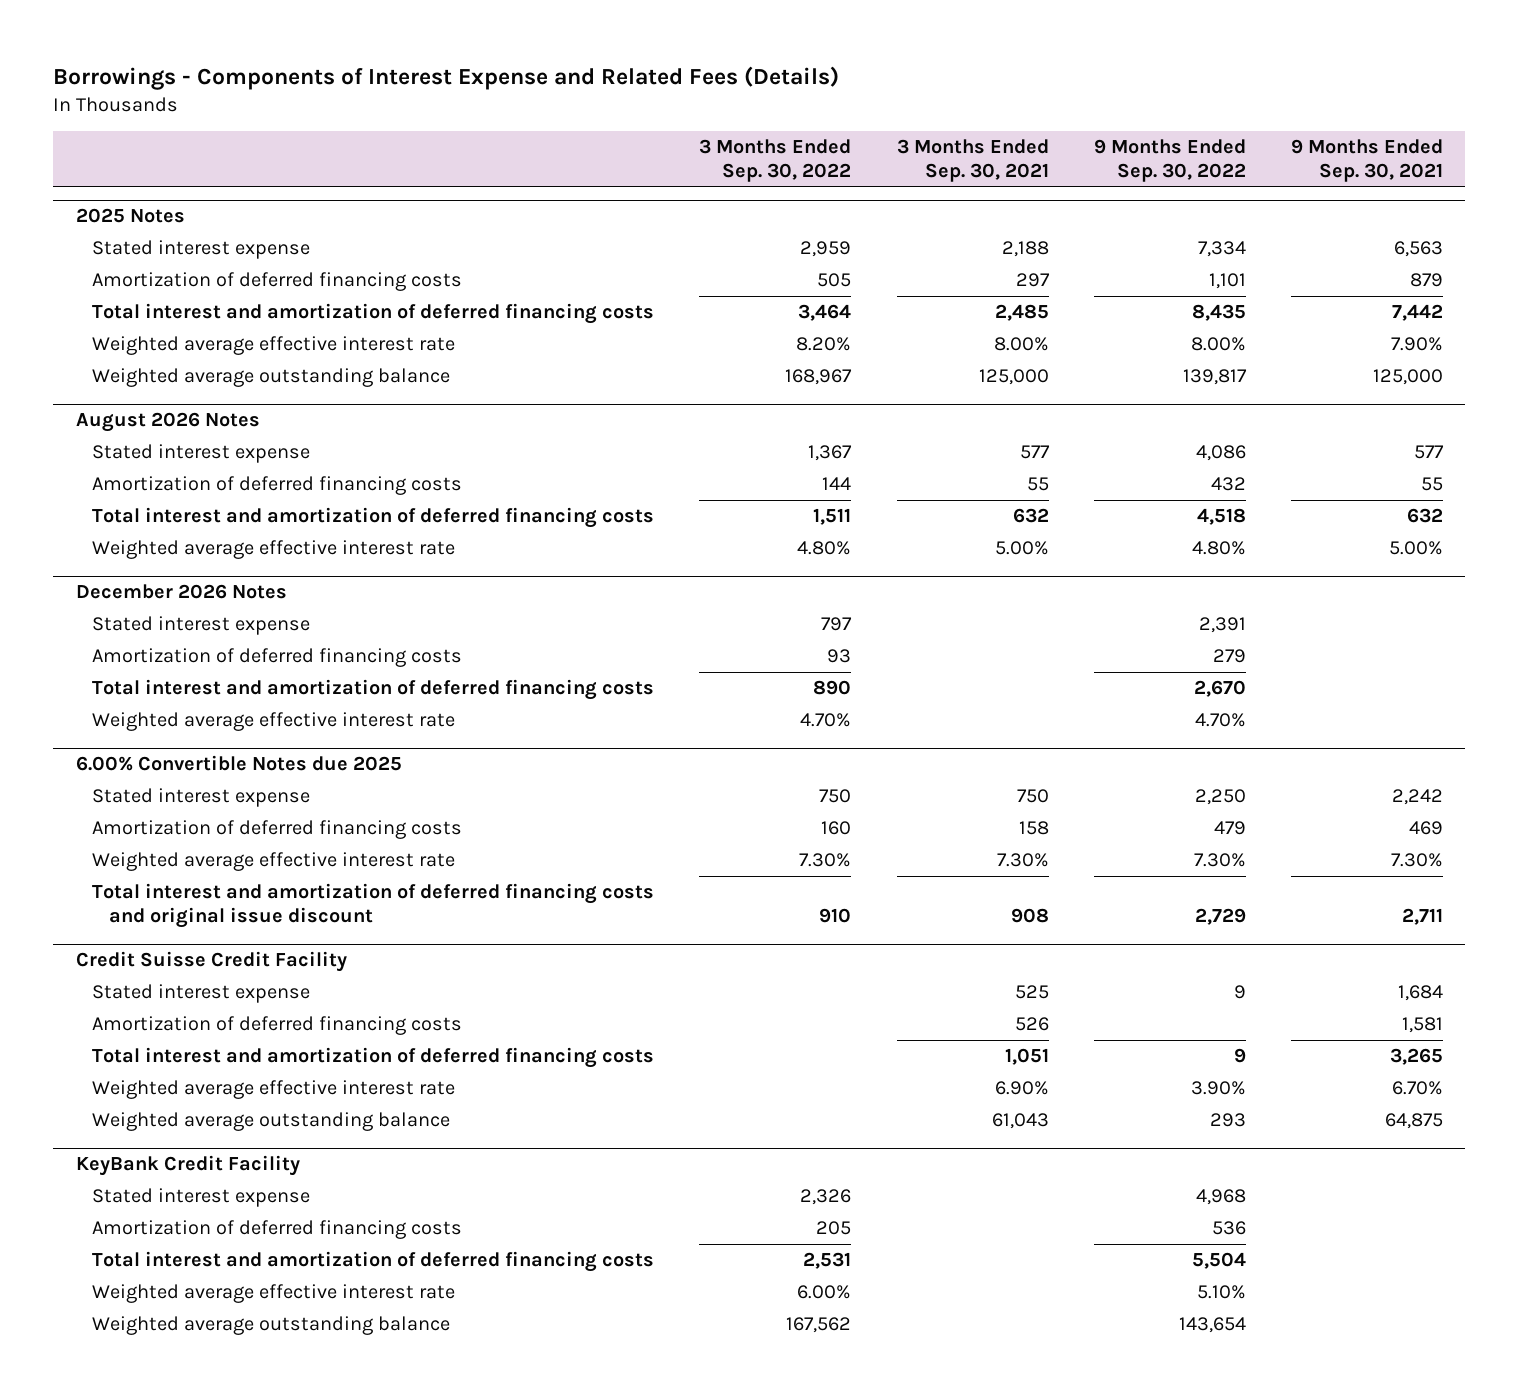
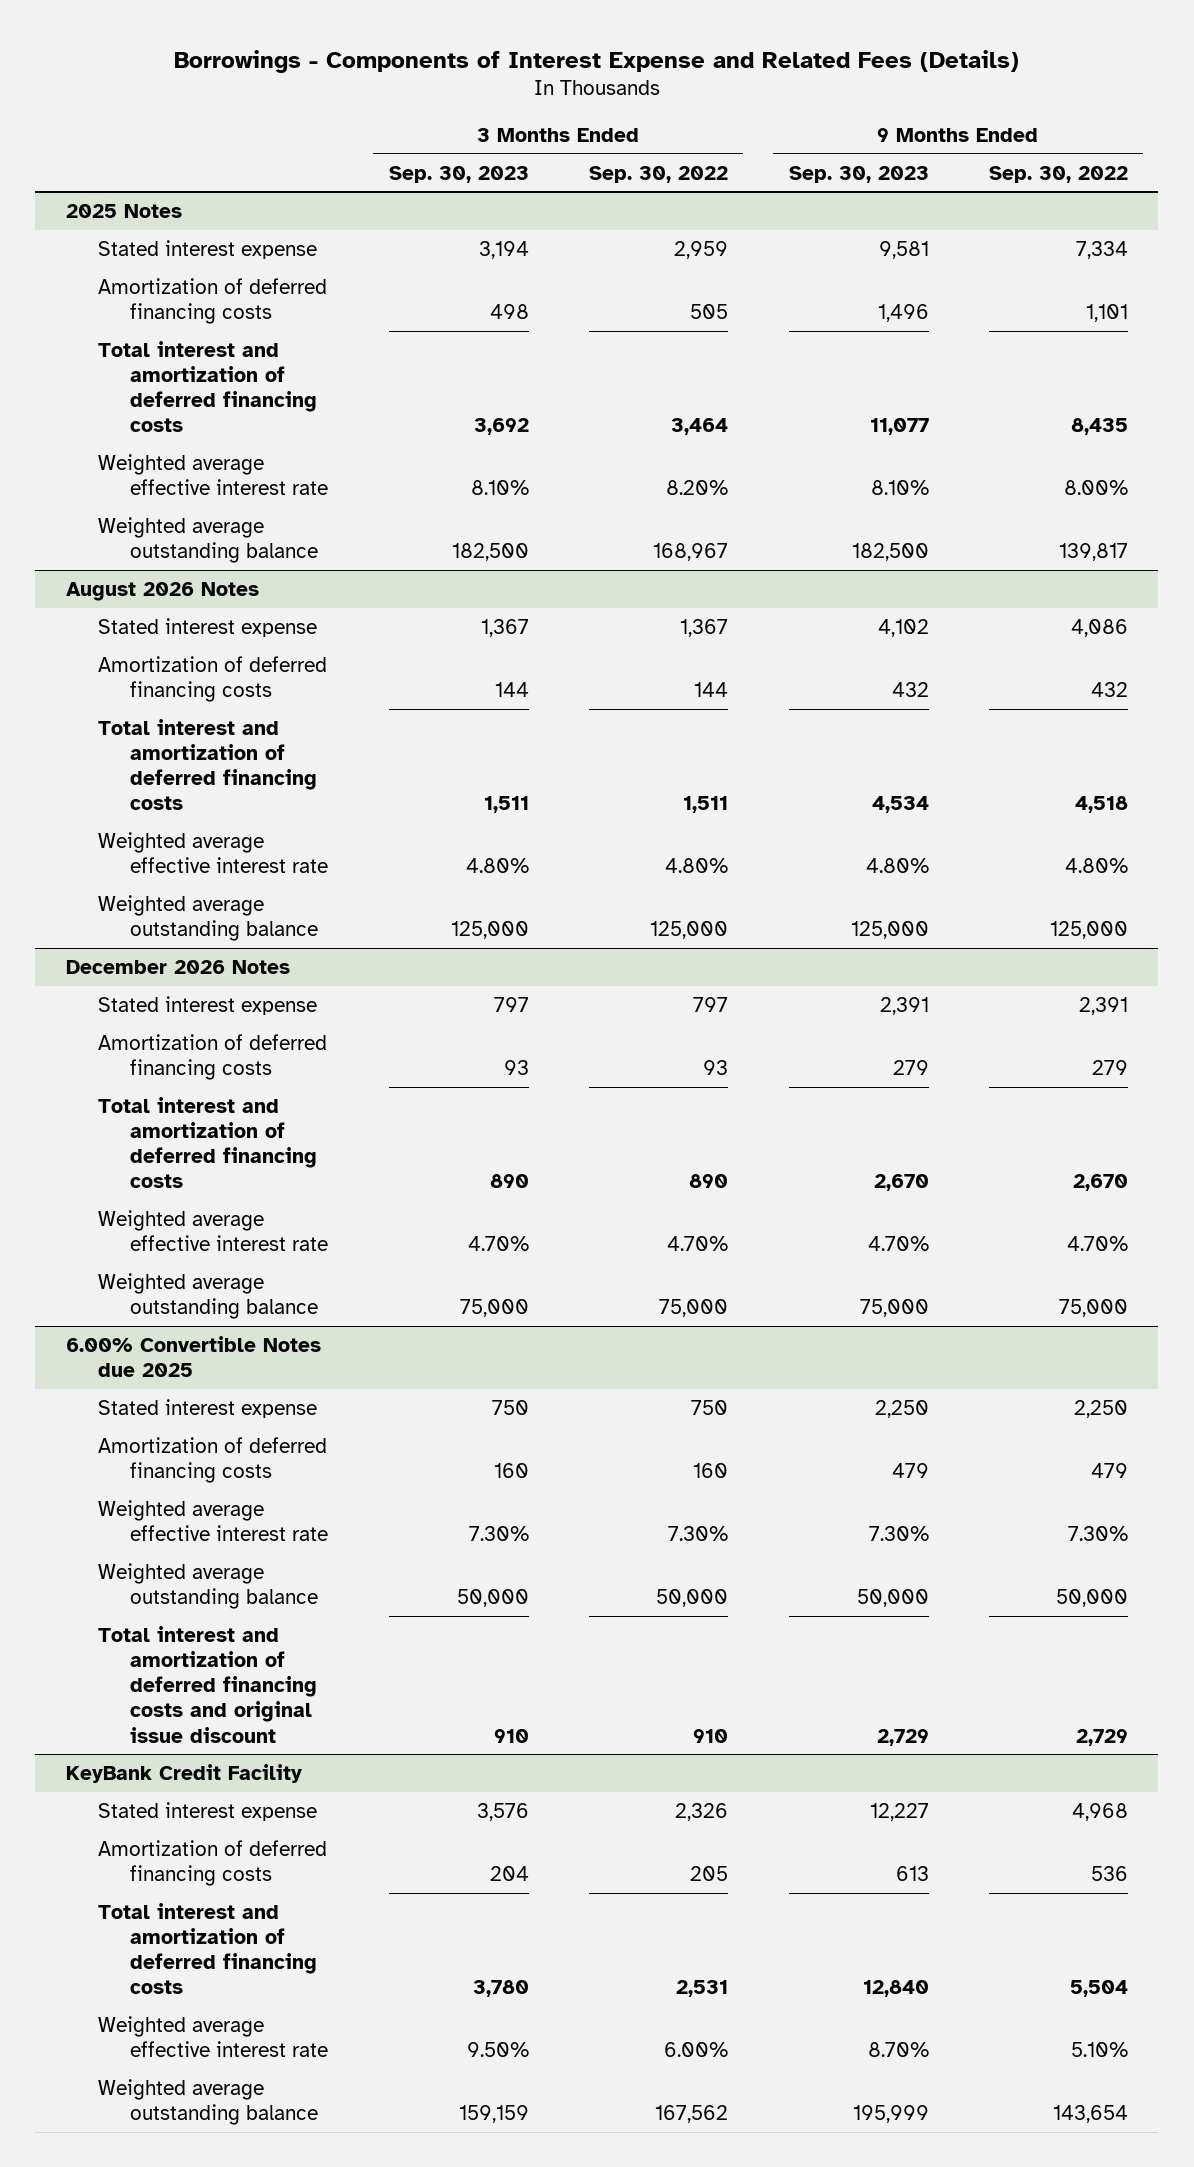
[896,138,1049,182] 3 Months Ended Sep. 30, 2021 -> none
[1290,138,1443,182] 9 Months Ended Sep. 30, 2021 -> none
none -> [388,165,529,183] Sep. 30, 2023
none -> [788,165,929,183] Sep. 30, 2023
none -> [97,894,319,942] Weighted average outstanding balance
none -> [97,1272,319,1320] Weighted average outstanding balance
none -> [97,1562,319,1610] Weighted average outstanding balance
[75,951,347,973] Credit Suisse Credit Facility -> none
[92,984,311,1004] Stated interest expense -> none
[92,1016,463,1036] Amortization of deferred financing costs -> none
[92,1047,655,1069] Total interest and amortization of deferred financing costs -> none
[92,1080,456,1100] Weighted average effective interest rate -> none
[92,1112,451,1132] Weighted average outstanding balance -> none

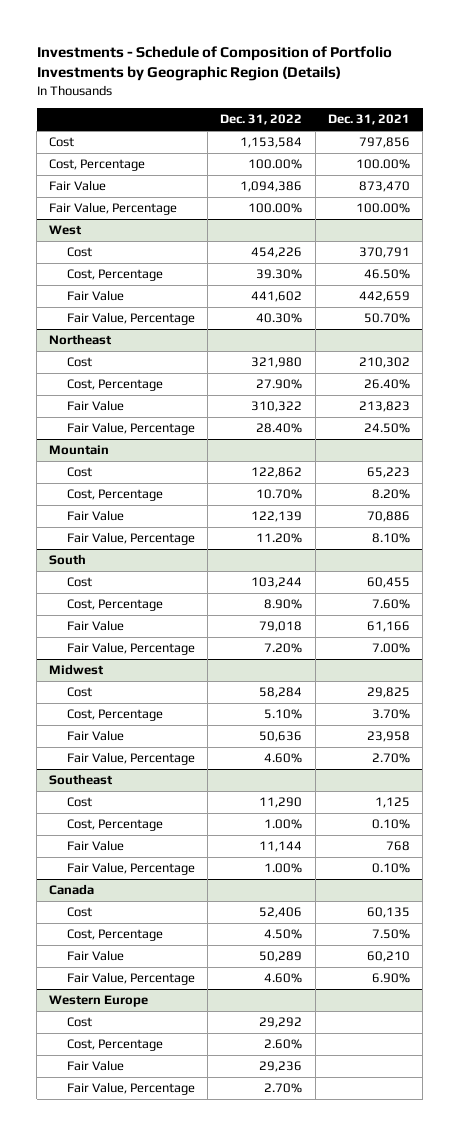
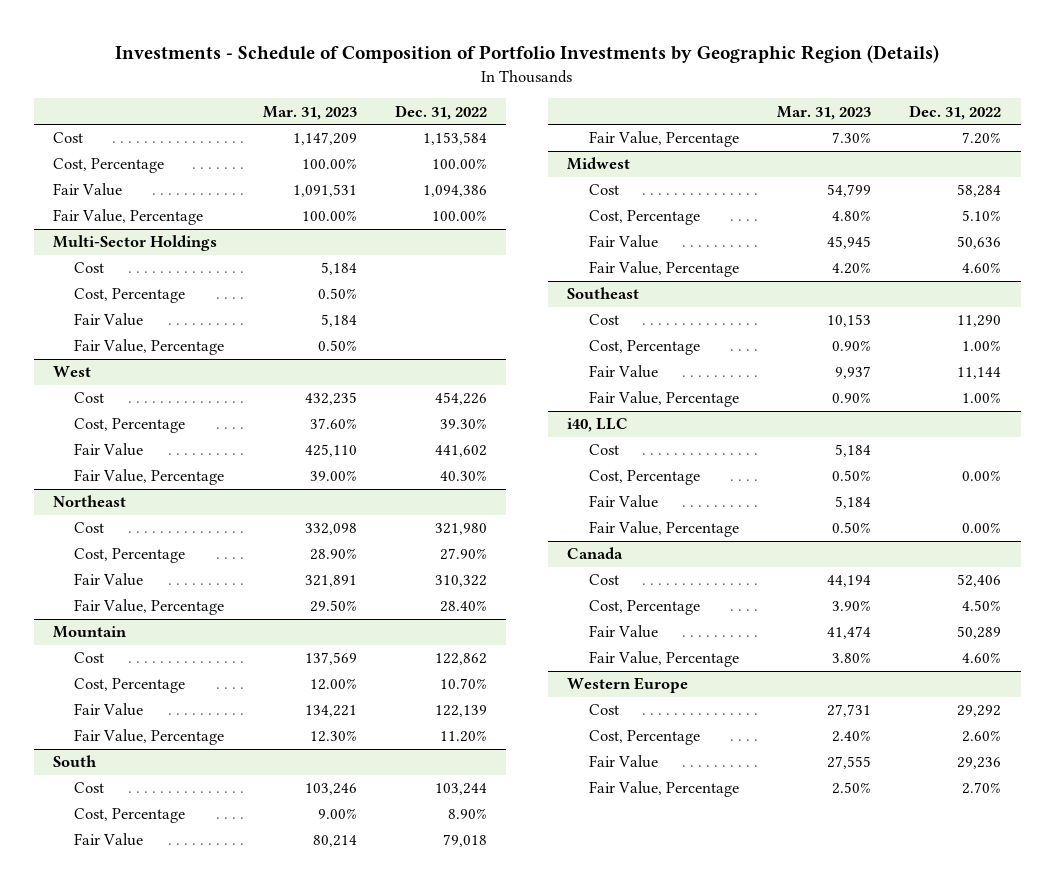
[327,114,410,126] Dec. 31, 2021 -> none
none -> [262,105,357,120] Mar. 31, 2023
none -> [52,235,217,252] Multi-Sector Holdings
none -> [74,262,105,274] Cost
none -> [74,288,186,304] Cost, Percentage
none -> [74,313,144,327] Fair Value
none -> [74,339,225,356] Fair Value, Percentage
none -> [567,418,629,433] i40, LLC
none -> [588,444,619,456] Cost
none -> [588,470,700,486] Cost, Percentage
none -> [588,495,658,509] Fair Value
none -> [588,521,739,538] Fair Value, Percentage

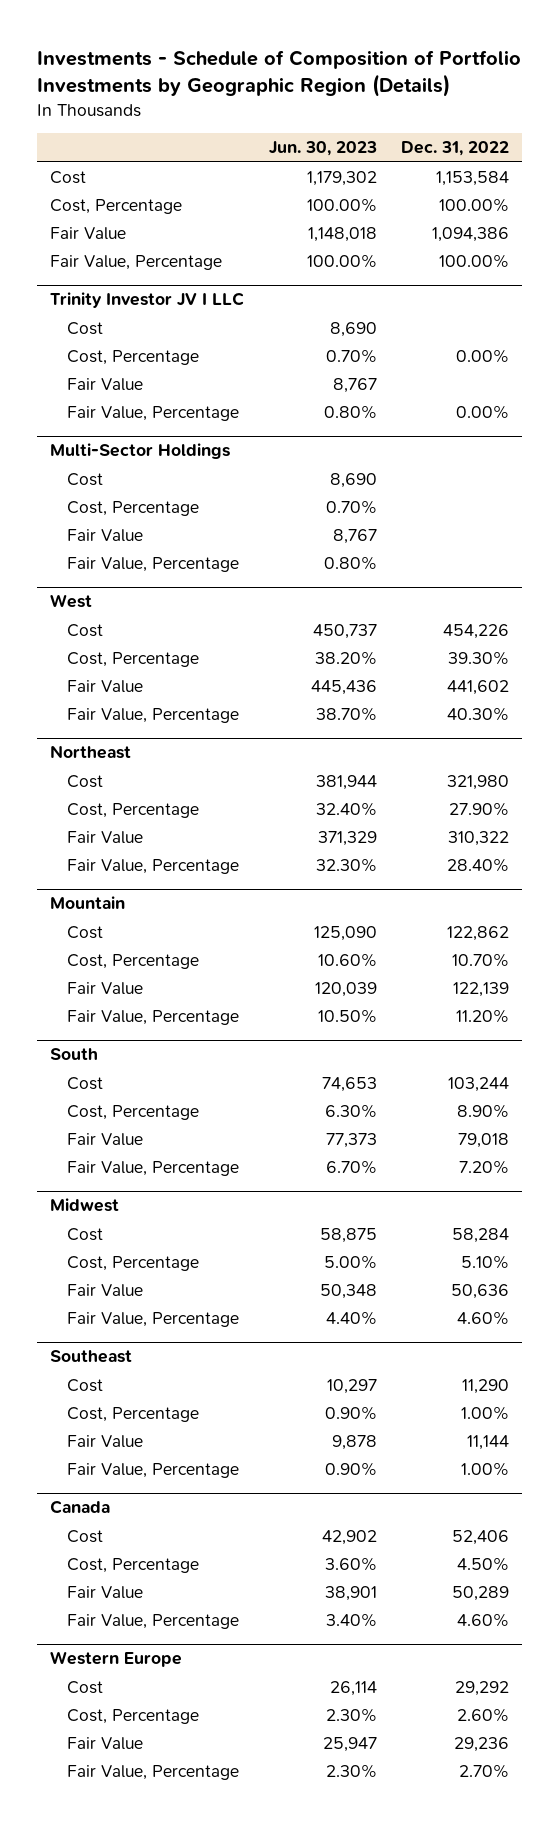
[262,105,357,120] Mar. 31, 2023 -> none
none -> [268,141,377,157] Jun. 30, 2023
none -> [49,292,244,309] Trinity Investor JV I LLC
none -> [67,322,104,336] Cost
none -> [67,350,200,366] Cost, Percentage
none -> [67,378,144,392] Fair Value
none -> [67,406,240,422] Fair Value, Percentage
[567,418,629,433] i40, LLC -> none
[588,444,619,456] Cost -> none
[588,470,700,486] Cost, Percentage -> none
[588,495,658,509] Fair Value -> none
[588,521,739,538] Fair Value, Percentage -> none

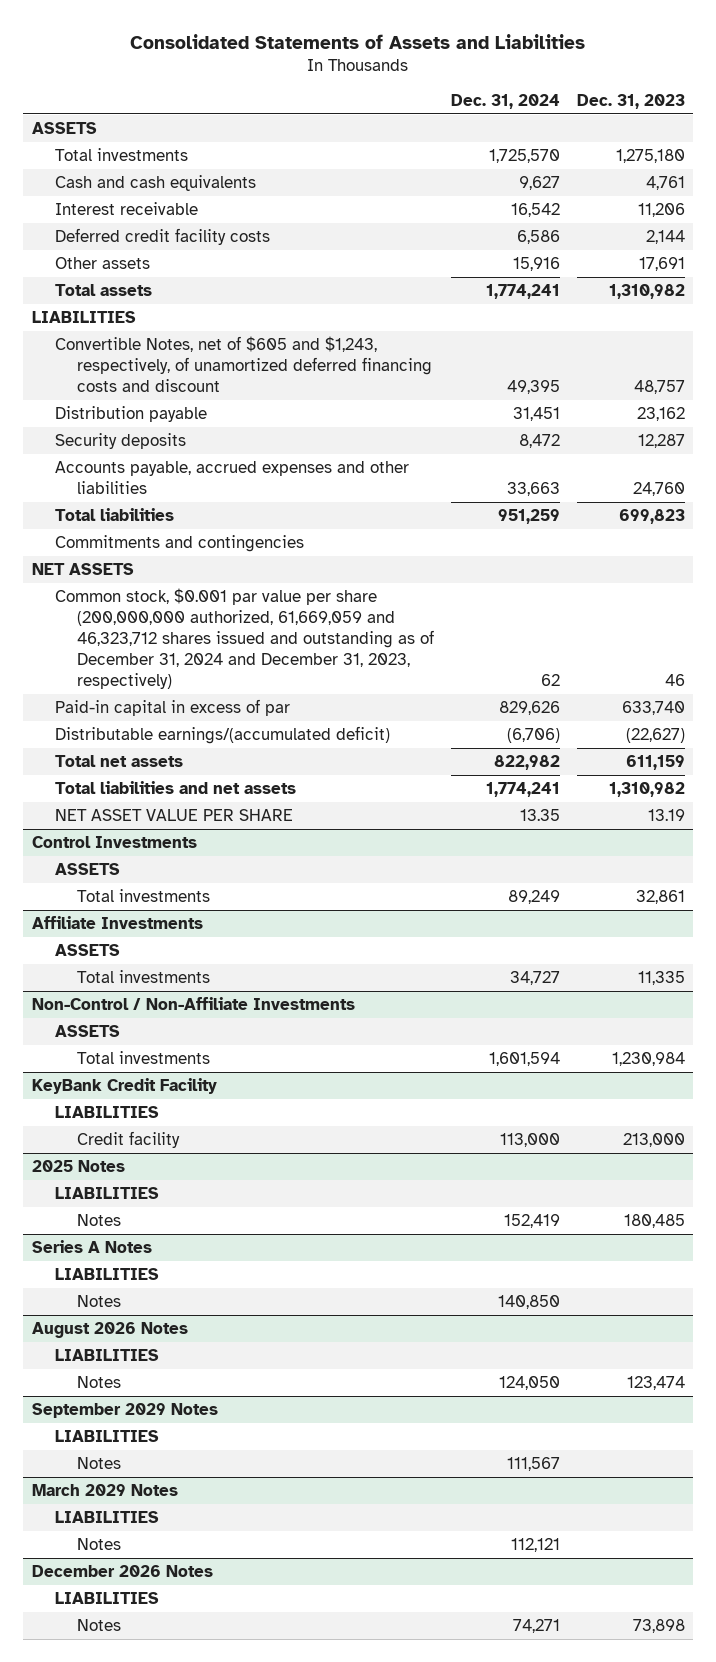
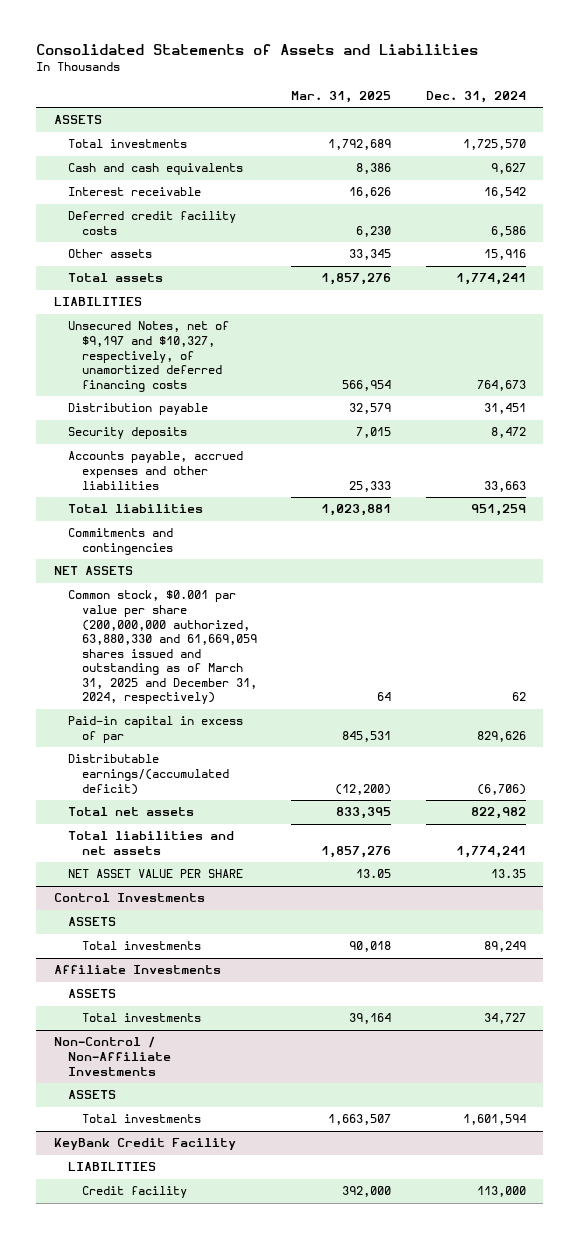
[576,93,685,109] Dec. 31, 2023 -> none
none -> [291,90,392,103] Mar. 31, 2025
[54,335,433,392] Convertible Notes, net of $605 and $1,243, respectively, of unamortized deferred financing costs and discount -> none
none -> [67,321,229,392] Unsecured Notes, net of $9,197 and $10,327, respectively, of unamortized deferred financing costs
[54,587,435,689] Common stock, $0.001 par value per share (200,000,000 authorized, 61,669,059 and 46,323,712 shares issued and outstanding as of December 31, 2024 and December 31, 2023, respectively) -> [67,590,257,705] Common stock, $0.001 par value per share (200,000,000 authorized, 63,880,330 and 61,669,059 shares issued and outstanding as of March 31, 2025 and December 31, 2024, respectively)
[31,1159,125,1172] 2025 Notes -> none
[54,1186,159,1199] LIABILITIES -> none
[77,1213,122,1226] Notes -> none
[31,1239,152,1253] Series A Notes -> none
[54,1267,159,1280] LIABILITIES -> none
[77,1294,122,1307] Notes -> none
[31,1321,188,1338] August 2026 Notes -> none
[54,1348,159,1361] LIABILITIES -> none
[77,1375,122,1388] Notes -> none
[31,1402,218,1418] September 2029 Notes -> none
[54,1429,159,1442] LIABILITIES -> none
[77,1456,122,1469] Notes -> none
[31,1483,178,1496] March 2029 Notes -> none
[54,1510,159,1523] LIABILITIES -> none
[77,1537,122,1550] Notes -> none
[31,1564,213,1577] December 2026 Notes -> none
[54,1591,159,1604] LIABILITIES -> none
[77,1618,122,1631] Notes -> none

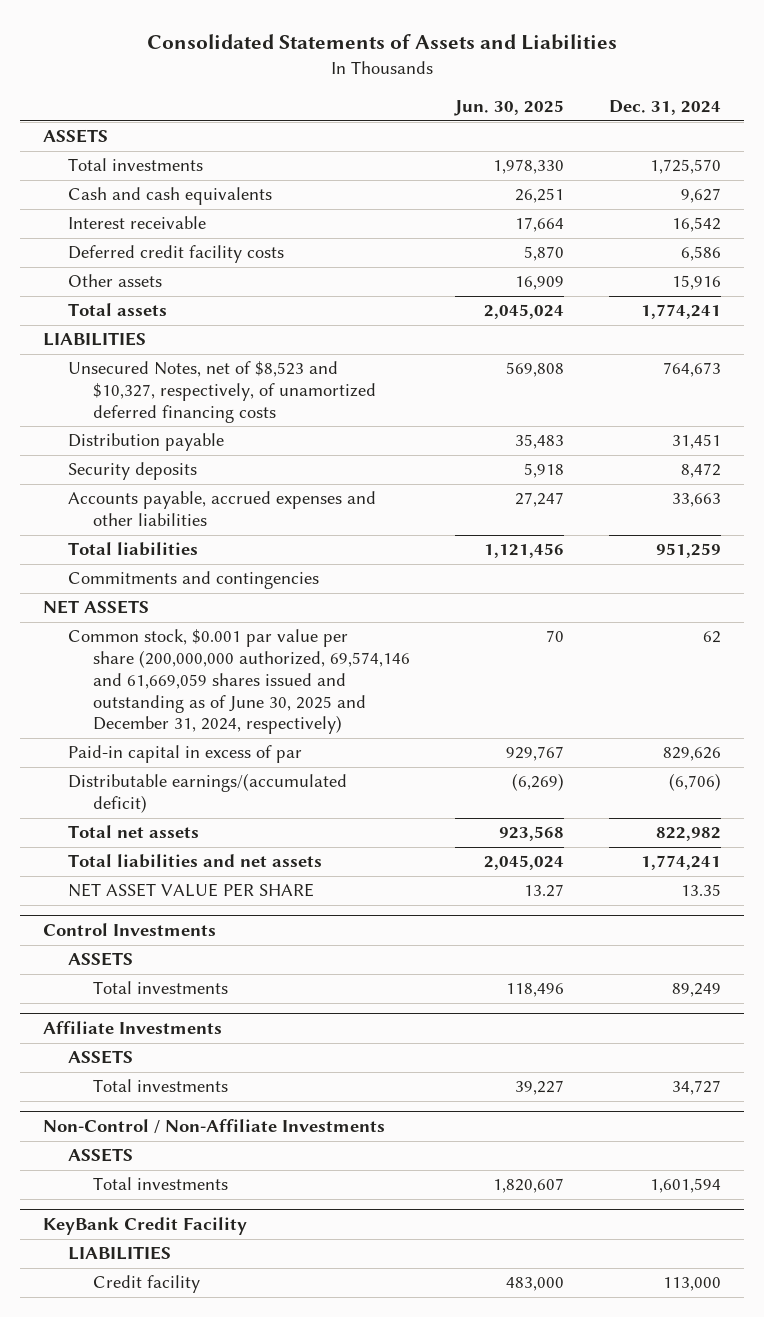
[291,90,392,103] Mar. 31, 2025 -> none
none -> [453,100,564,117] Jun. 30, 2025
[67,321,229,392] Unsecured Notes, net of $9,197 and $10,327, respectively, of unamortized deferred financing costs -> [67,361,376,423] Unsecured Notes, net of $8,523 and $10,327, respectively, of unamortized deferred financing costs
[67,590,257,705] Common stock, $0.001 par value per share (200,000,000 authorized, 63,880,330 and 61,669,059 shares issued and outstanding as of March 31, 2025 and December 31, 2024, respectively) -> [67,629,410,735] Common stock, $0.001 par value per share (200,000,000 authorized, 69,574,146 and 61,669,059 shares issued and outstanding as of June 30, 2025 and December 31, 2024, respectively)

